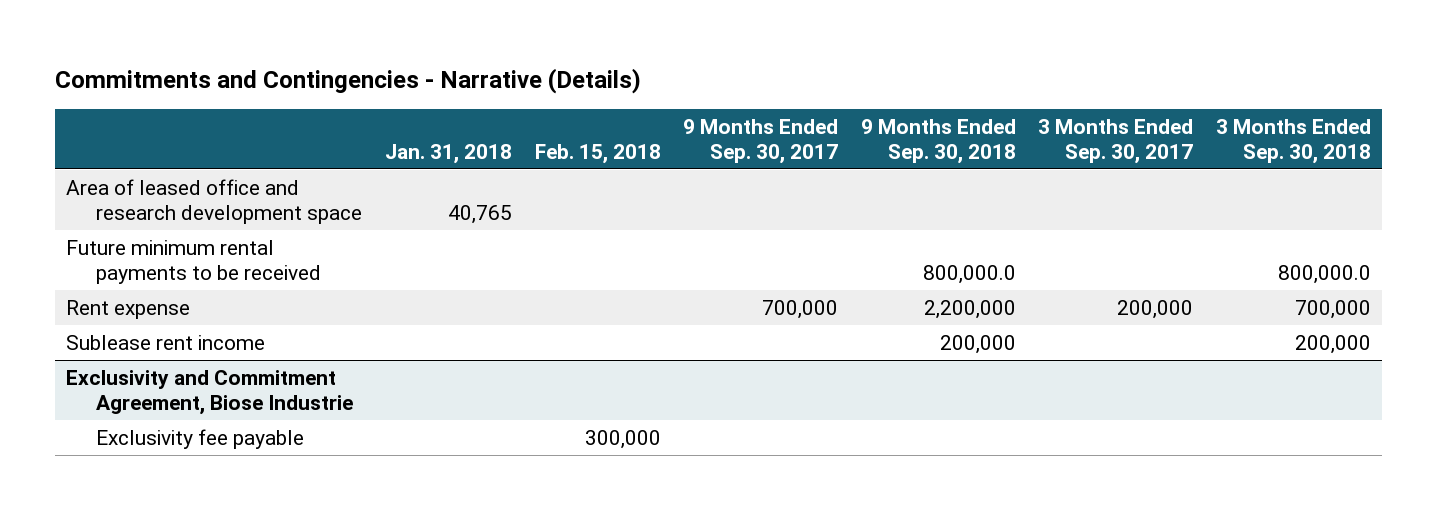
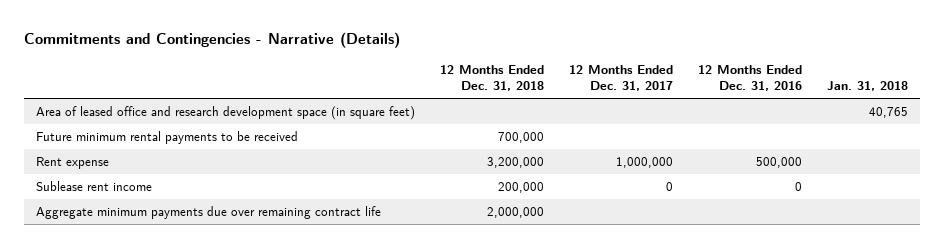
[534,143,661,164] Feb. 15, 2018 -> none
[683,118,839,164] 9 Months Ended Sep. 30, 2017 -> none
[860,118,1016,164] 9 Months Ended Sep. 30, 2018 -> none
[1038,118,1194,164] 3 Months Ended Sep. 30, 2017 -> none
[1215,118,1371,164] 3 Months Ended Sep. 30, 2018 -> none
none -> [440,65,545,92] 12 Months Ended Dec. 31, 2018
none -> [569,65,674,92] 12 Months Ended Dec. 31, 2017
none -> [697,65,802,92] 12 Months Ended Dec. 31, 2016
[66,178,363,225] Area of leased office and research development space -> [36,106,416,121] Area of leased office and research development space (in square feet)
[66,369,354,416] Exclusivity and Commitment Agreement, Biose Industrie -> none
[96,428,305,449] Exclusivity fee payable -> none
none -> [36,206,382,220] Aggregate minimum payments due over remaining contract life

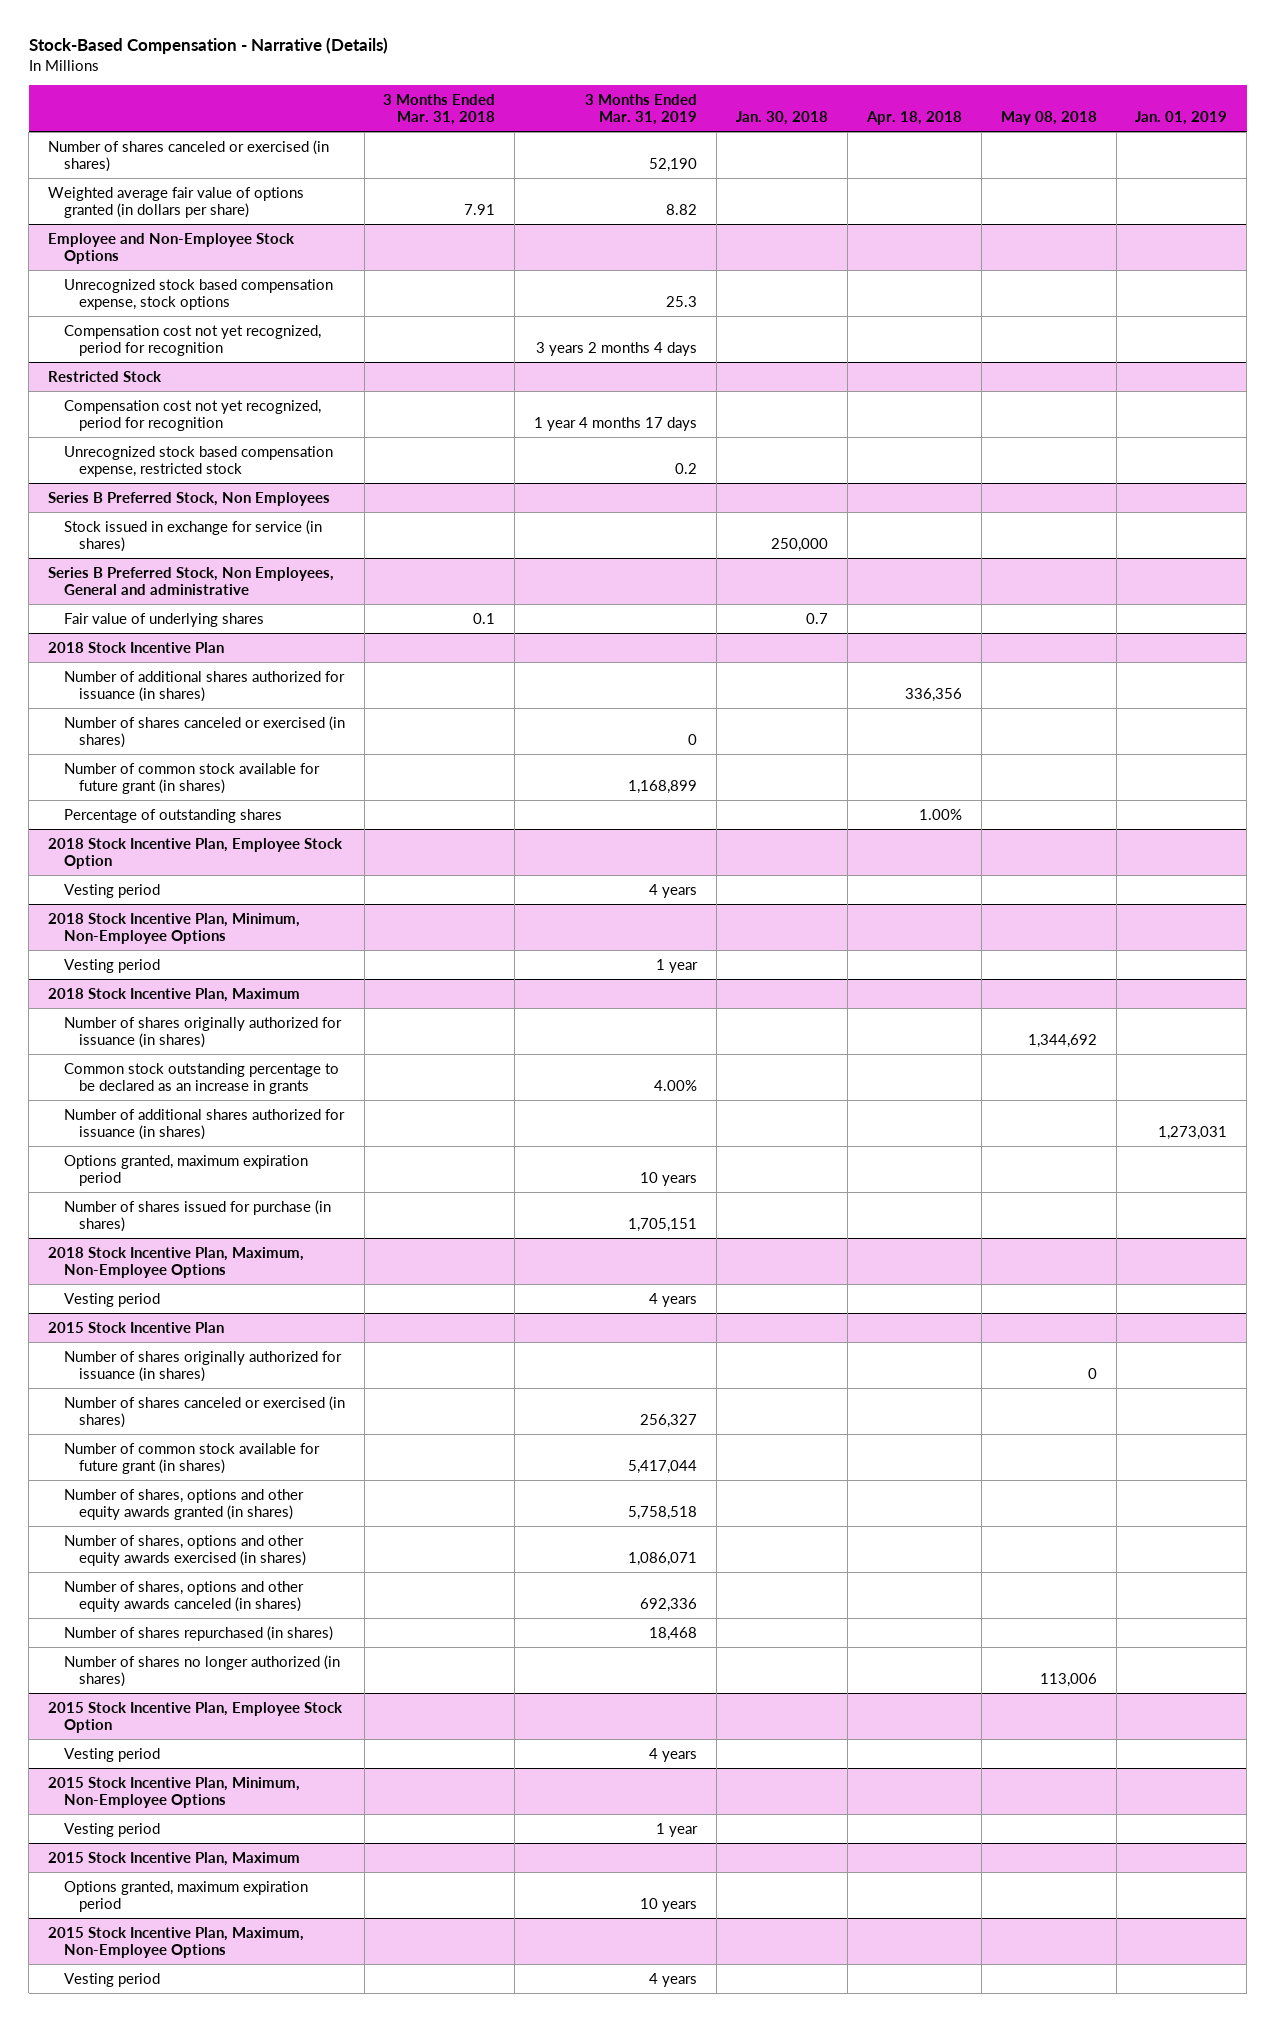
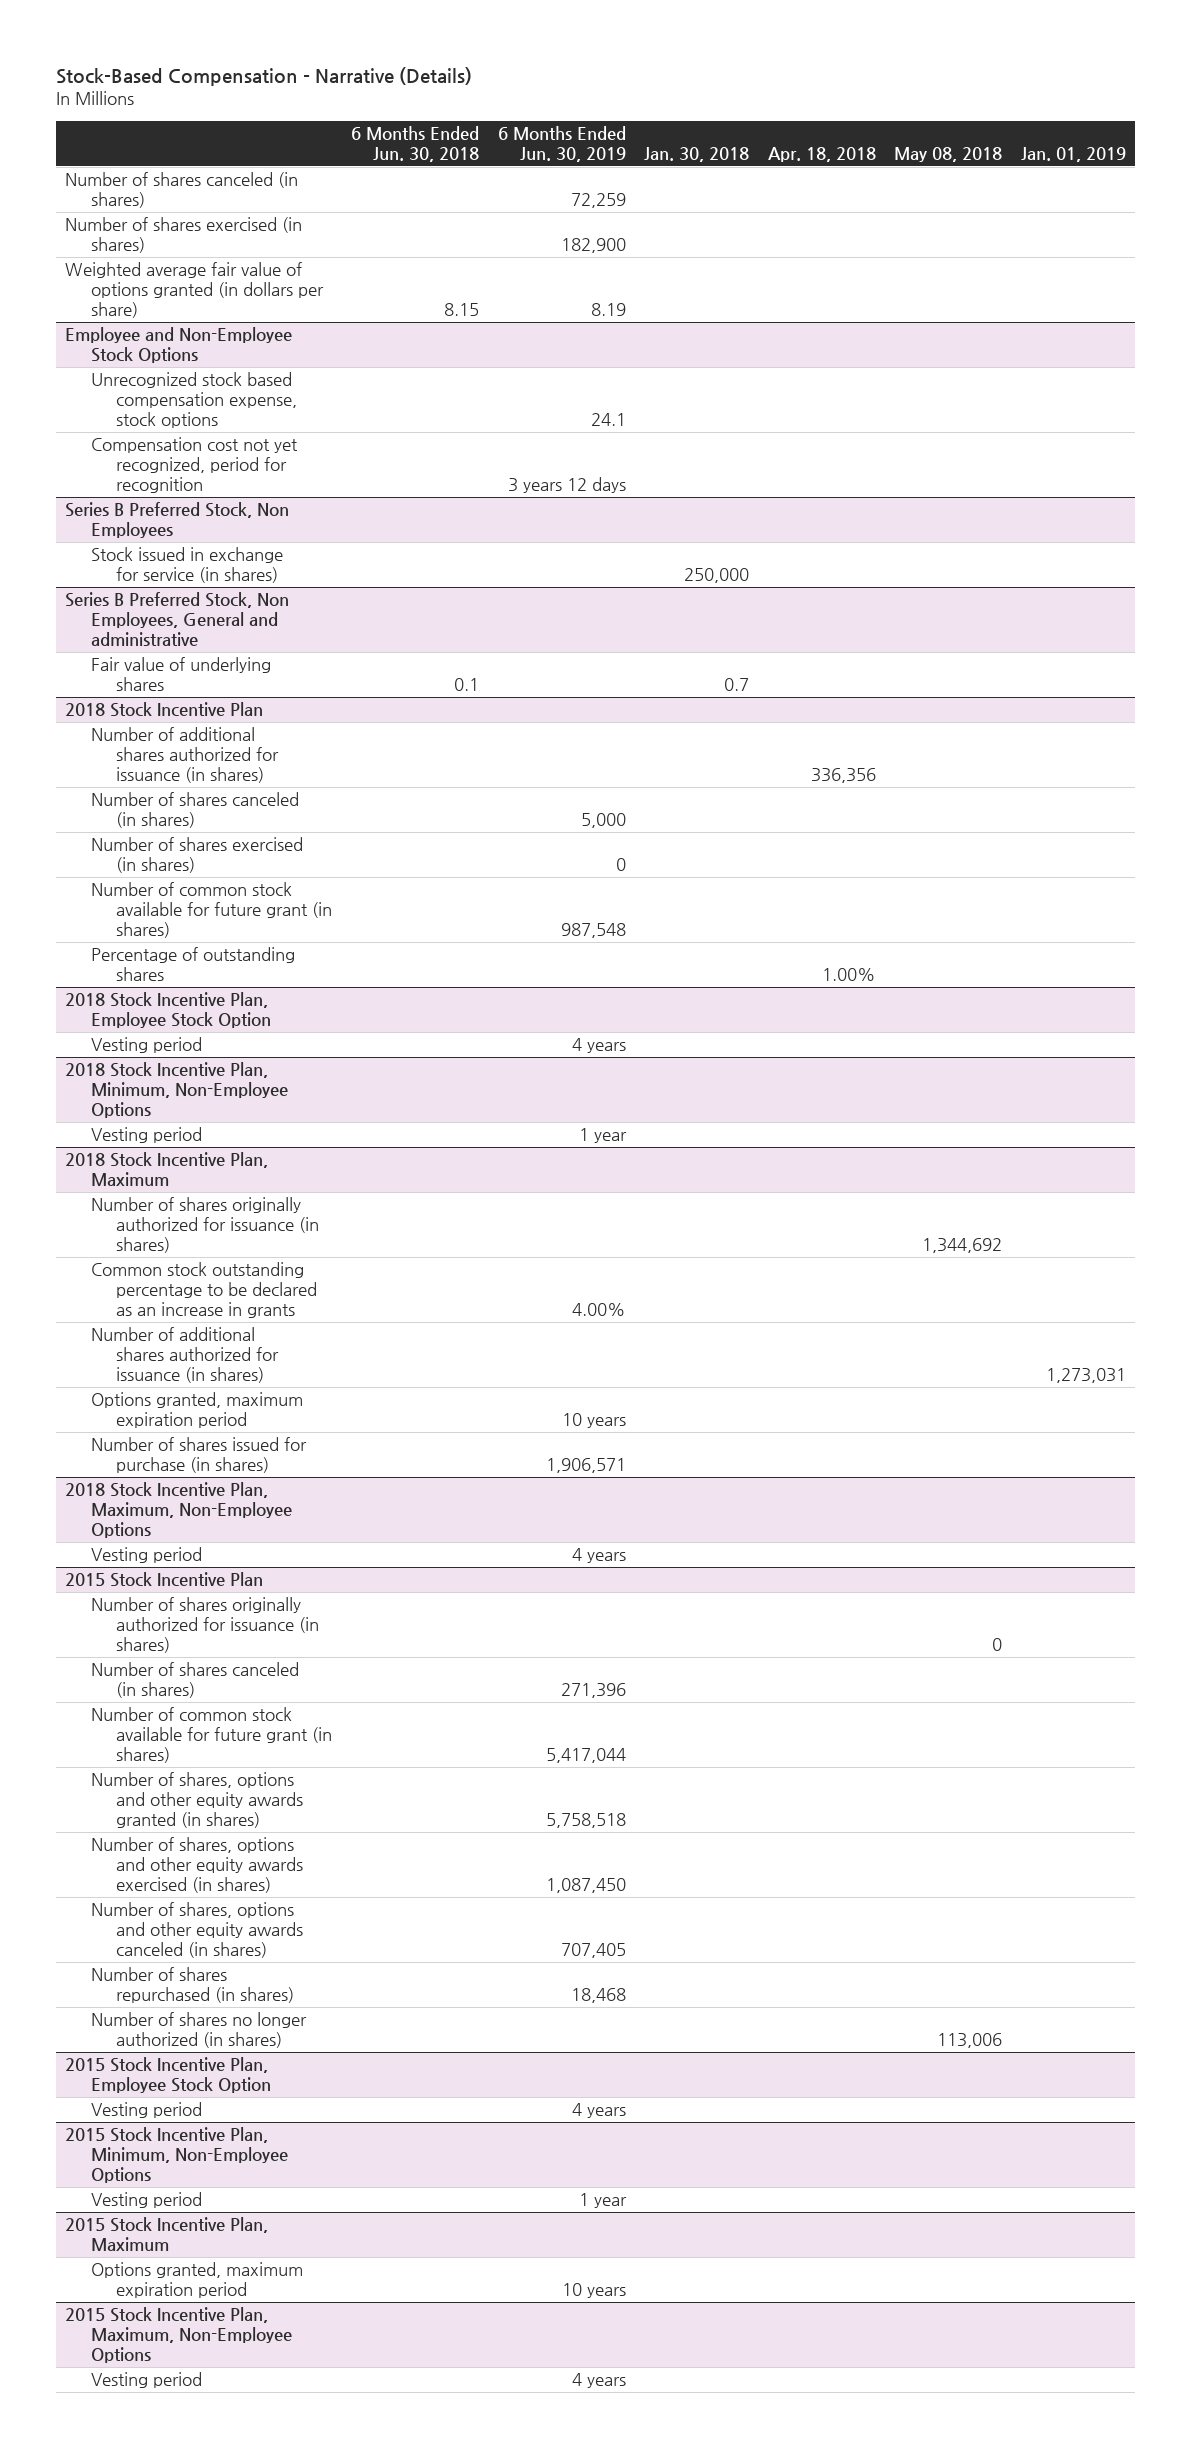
[383,93,496,125] 3 Months Ended Mar. 31, 2018 -> none
[585,93,698,125] 3 Months Ended Mar. 31, 2019 -> none
none -> [351,126,480,163] 6 Months Ended Jun. 30, 2018
none -> [497,126,626,163] 6 Months Ended Jun. 30, 2019
[48,139,330,172] Number of shares canceled or exercised (in shares) -> [65,172,299,209] Number of shares canceled (in shares)
none -> [65,217,303,254] Number of shares exercised (in shares)
[48,370,163,382] Restricted Stock -> none
[63,399,321,431] Compensation cost not yet recognized, period for recognition -> none
[63,445,333,477] Unrecognized stock based compensation expense, restricted stock -> none
[63,715,345,748] Number of shares canceled or exercised (in shares) -> [90,792,299,829] Number of shares canceled (in shares)
none -> [90,837,303,874] Number of shares exercised (in shares)
[63,1395,345,1428] Number of shares canceled or exercised (in shares) -> [90,1662,299,1699] Number of shares canceled (in shares)

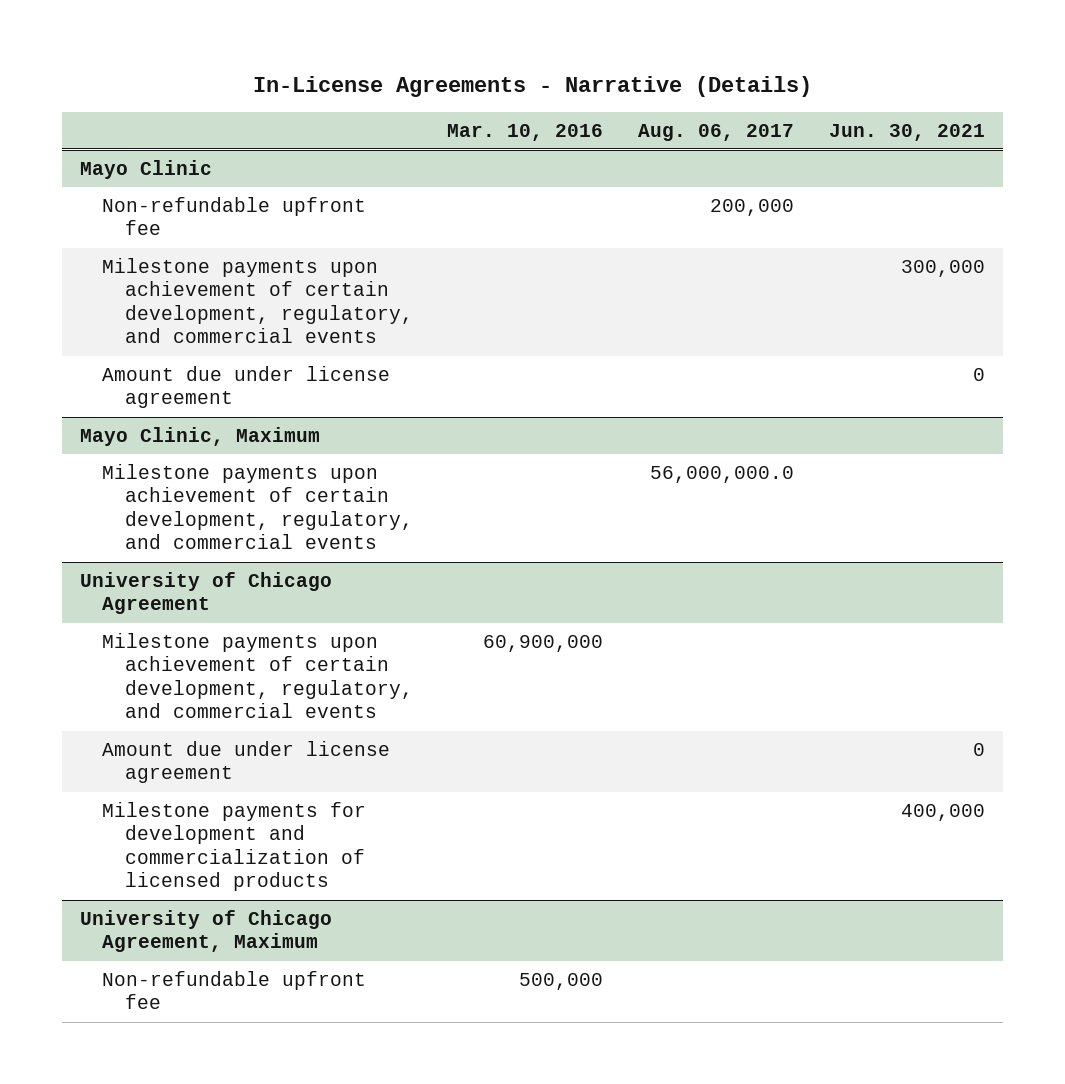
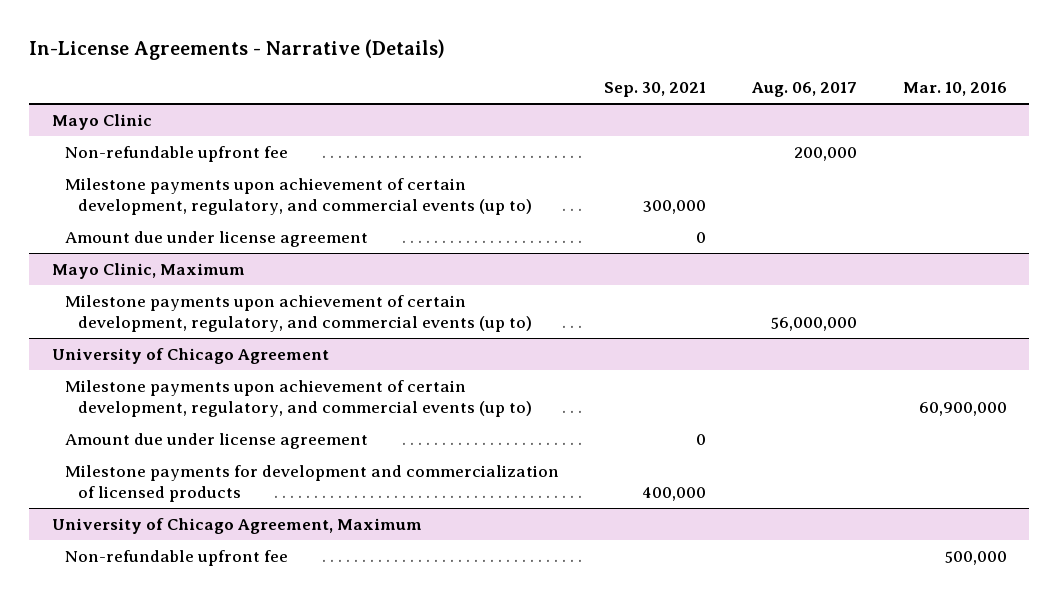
[829,123,986,141] Jun. 30, 2021 -> none
none -> [604,82,707,98] Sep. 30, 2021
[102,258,413,344] Milestone payments upon achievement of certain development, regulatory, and commercial events -> [64,177,532,215] Milestone payments upon achievement of certain development, regulatory, and commercial events (up to)
[102,464,413,550] Milestone payments upon achievement of certain development, regulatory, and commercial events -> [64,294,532,332] Milestone payments upon achievement of certain development, regulatory, and commercial events (up to)
[650,466,795,484] 56,000,000.0 -> [770,316,857,331] 56,000,000
[102,633,413,719] Milestone payments upon achievement of certain development, regulatory, and commercial events -> [64,379,532,417] Milestone payments upon achievement of certain development, regulatory, and commercial events (up to)

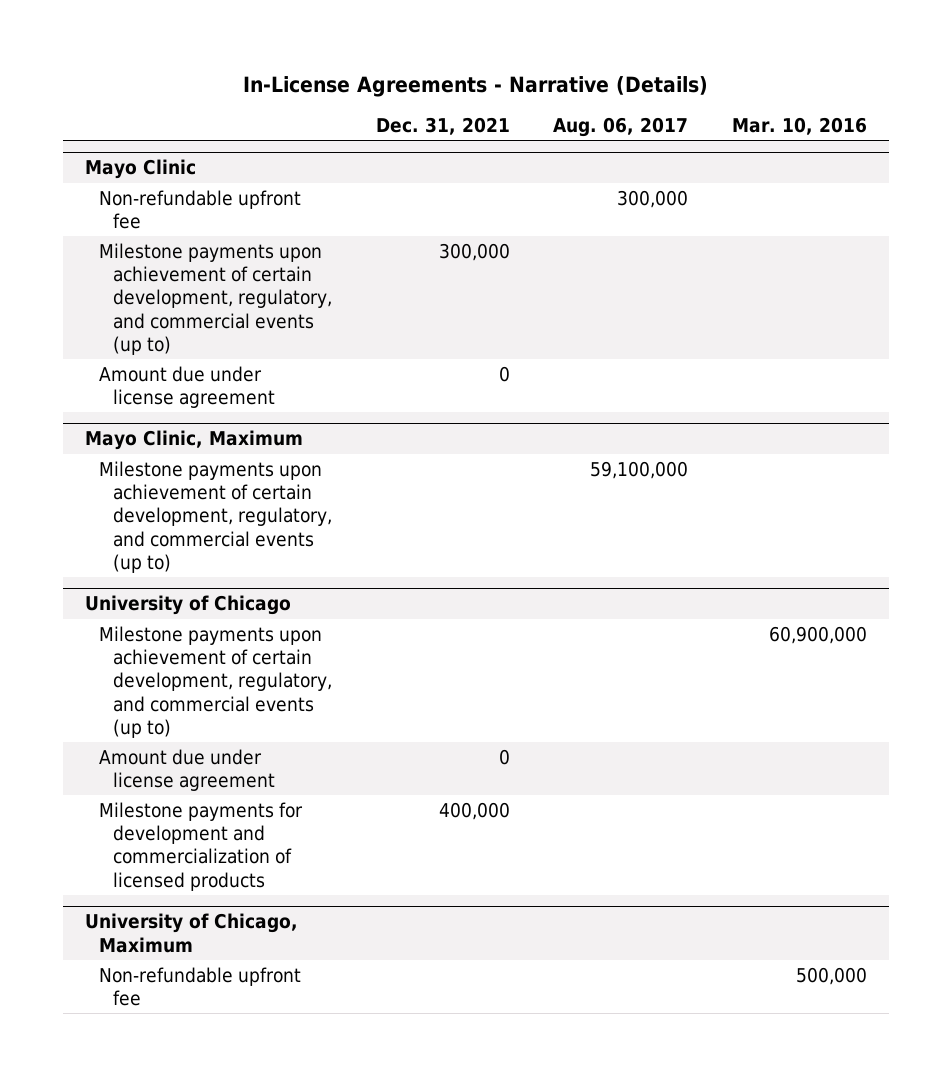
[604,82,707,98] Sep. 30, 2021 -> none
none -> [375,116,510,135] Dec. 31, 2021
[793,146,857,161] 200,000 -> [617,189,689,208] 300,000
[770,316,857,331] 56,000,000 -> [590,460,689,479] 59,100,000
[51,347,329,364] University of Chicago Agreement -> [85,595,292,616] University of Chicago
[51,517,422,534] University of Chicago Agreement, Maximum -> [85,913,299,953] University of Chicago, Maximum

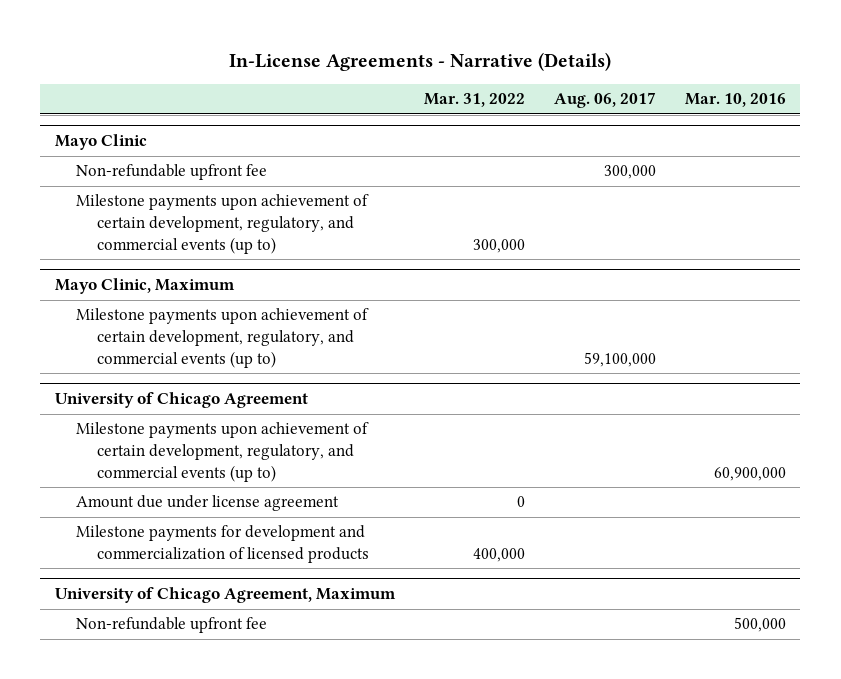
[375,116,510,135] Dec. 31, 2021 -> none
none -> [423,93,525,108] Mar. 31, 2022
[99,365,276,409] Amount due under license agreement -> none
[85,595,292,616] University of Chicago -> [54,392,308,409] University of Chicago Agreement
[85,913,299,953] University of Chicago, Maximum -> [54,587,396,604] University of Chicago Agreement, Maximum

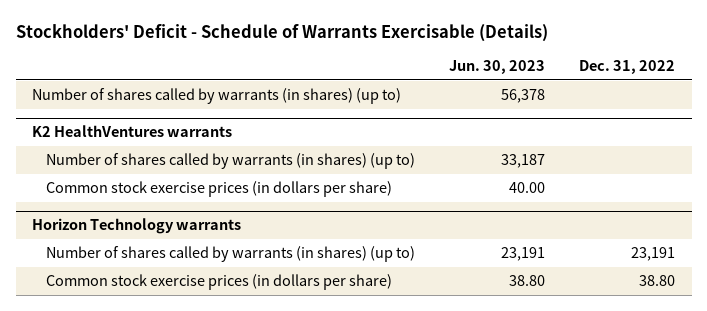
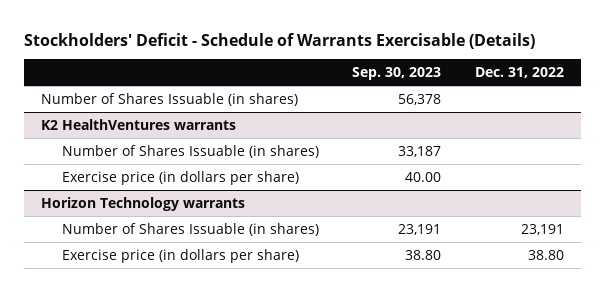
[448,60,545,75] Jun. 30, 2023 -> none
none -> [352,67,442,81] Sep. 30, 2023
[32,88,402,105] Number of shares called by warrants (in shares) (up to) -> [41,92,299,106] Number of Shares Issuable (in shares)
[46,153,416,170] Number of shares called by warrants (in shares) (up to) -> [61,144,319,158] Number of Shares Issuable (in shares)
[46,181,393,198] Common stock exercise prices (in dollars per share) -> [61,170,299,185] Exercise price (in dollars per share)
[46,246,416,263] Number of shares called by warrants (in shares) (up to) -> [61,222,319,236] Number of Shares Issuable (in shares)
[46,274,393,291] Common stock exercise prices (in dollars per share) -> [61,248,299,263] Exercise price (in dollars per share)

